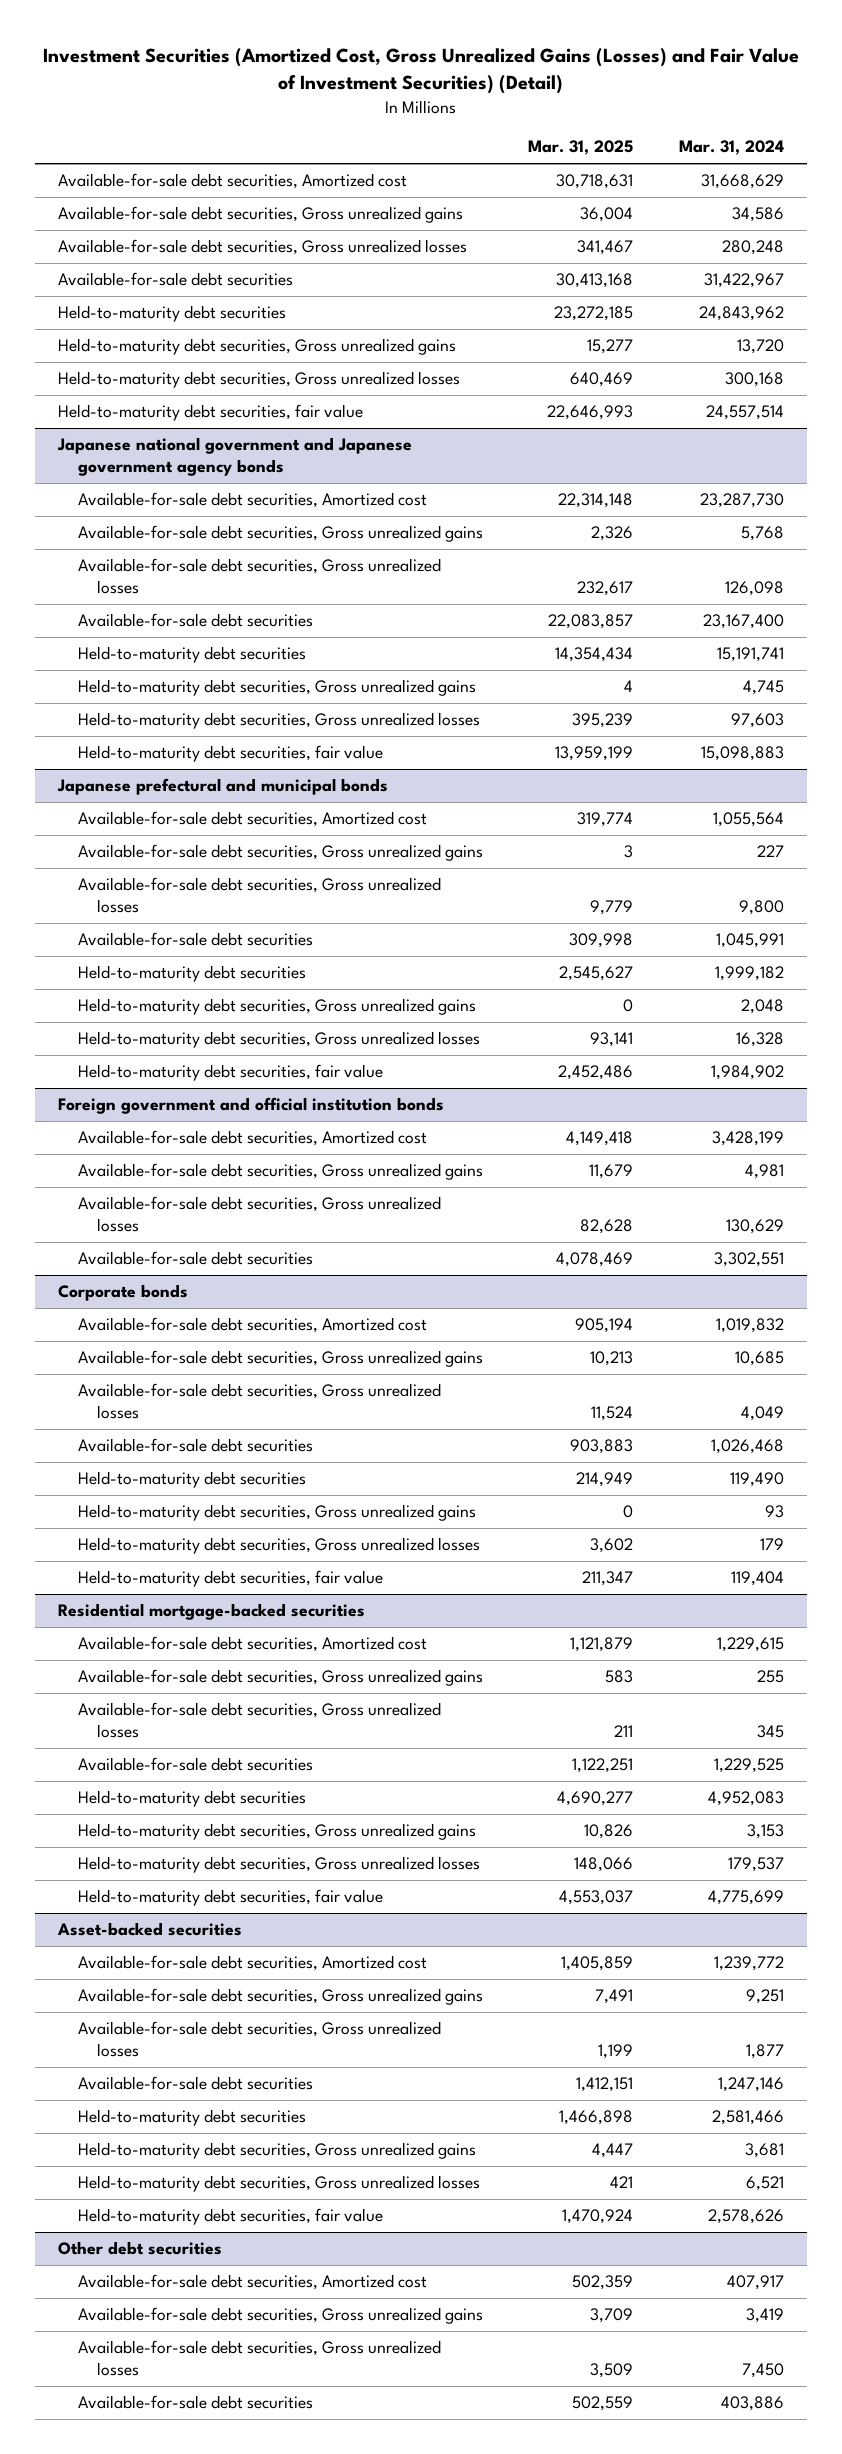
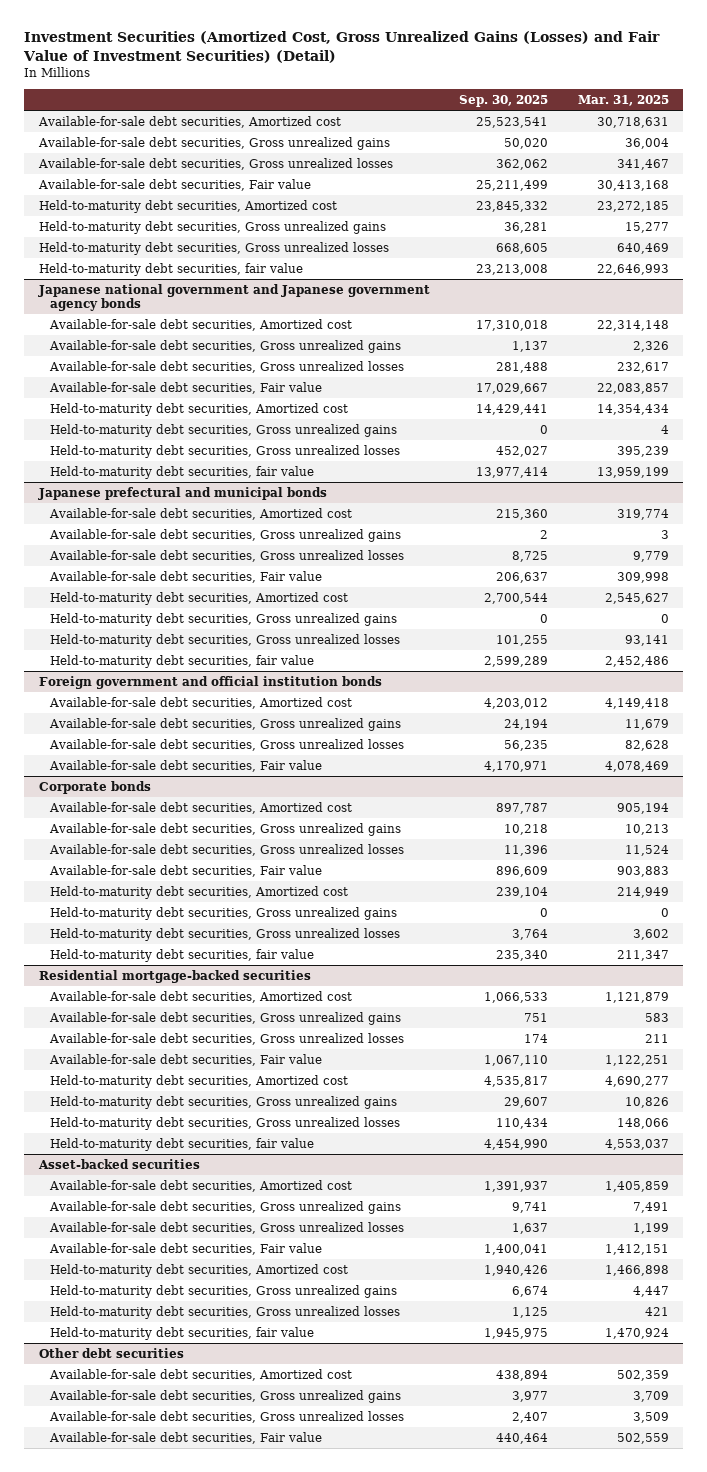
[679,140,785,156] Mar. 31, 2024 -> none
none -> [459,94,549,107] Sep. 30, 2025
[58,272,294,287] Available-for-sale debt securities -> [37,178,311,191] Available-for-sale debt securities, Fair value
[58,305,287,323] Held-to-maturity debt securities -> [38,199,337,213] Held-to-maturity debt securities, Amortized cost
[77,613,313,628] Available-for-sale debt securities -> [48,381,322,394] Available-for-sale debt securities, Fair value
[77,646,306,664] Held-to-maturity debt securities -> [49,402,348,416] Held-to-maturity debt securities, Amortized cost
[77,932,313,947] Available-for-sale debt securities -> [48,570,322,583] Available-for-sale debt securities, Fair value
[77,965,306,983] Held-to-maturity debt securities -> [49,591,348,605] Held-to-maturity debt securities, Amortized cost
[77,1251,313,1266] Available-for-sale debt securities -> [48,759,322,772] Available-for-sale debt securities, Fair value
[77,1438,313,1453] Available-for-sale debt securities -> [48,864,322,877] Available-for-sale debt securities, Fair value
[77,1471,306,1489] Held-to-maturity debt securities -> [49,885,348,899] Held-to-maturity debt securities, Amortized cost
[77,1757,313,1772] Available-for-sale debt securities -> [48,1053,322,1066] Available-for-sale debt securities, Fair value
[77,1790,306,1808] Held-to-maturity debt securities -> [49,1074,348,1088] Held-to-maturity debt securities, Amortized cost
[77,2076,313,2091] Available-for-sale debt securities -> [48,1242,322,1255] Available-for-sale debt securities, Fair value
[77,2109,306,2127] Held-to-maturity debt securities -> [49,1263,348,1277] Held-to-maturity debt securities, Amortized cost
[77,2395,313,2410] Available-for-sale debt securities -> [48,1431,322,1444] Available-for-sale debt securities, Fair value

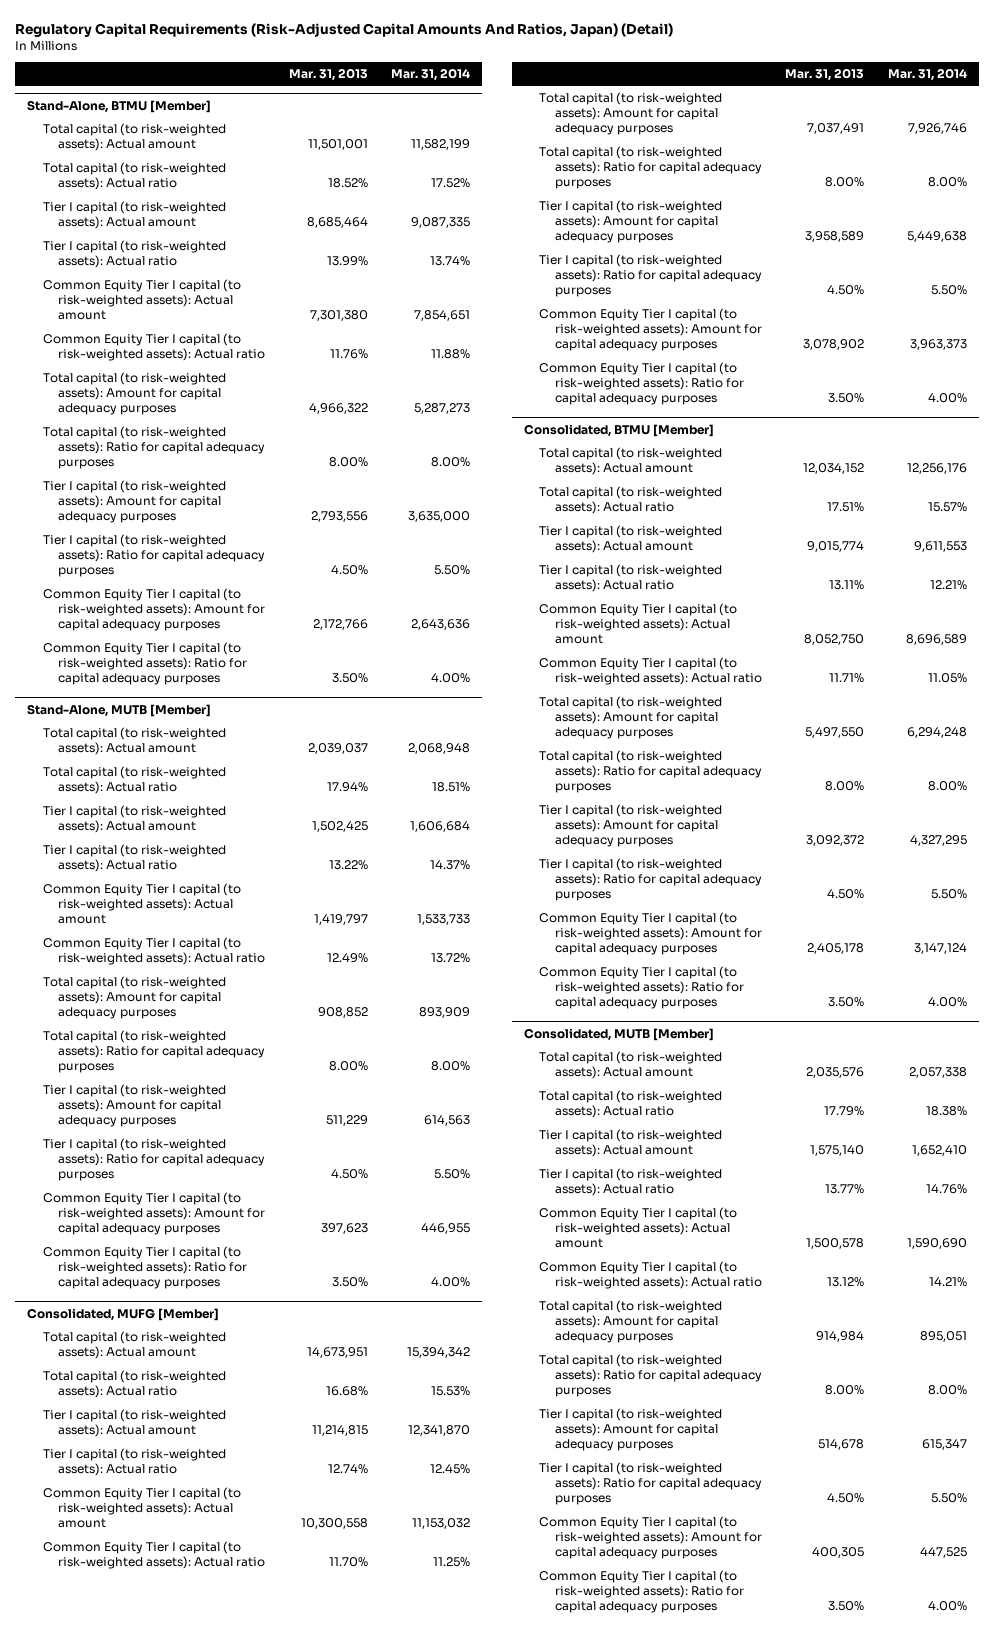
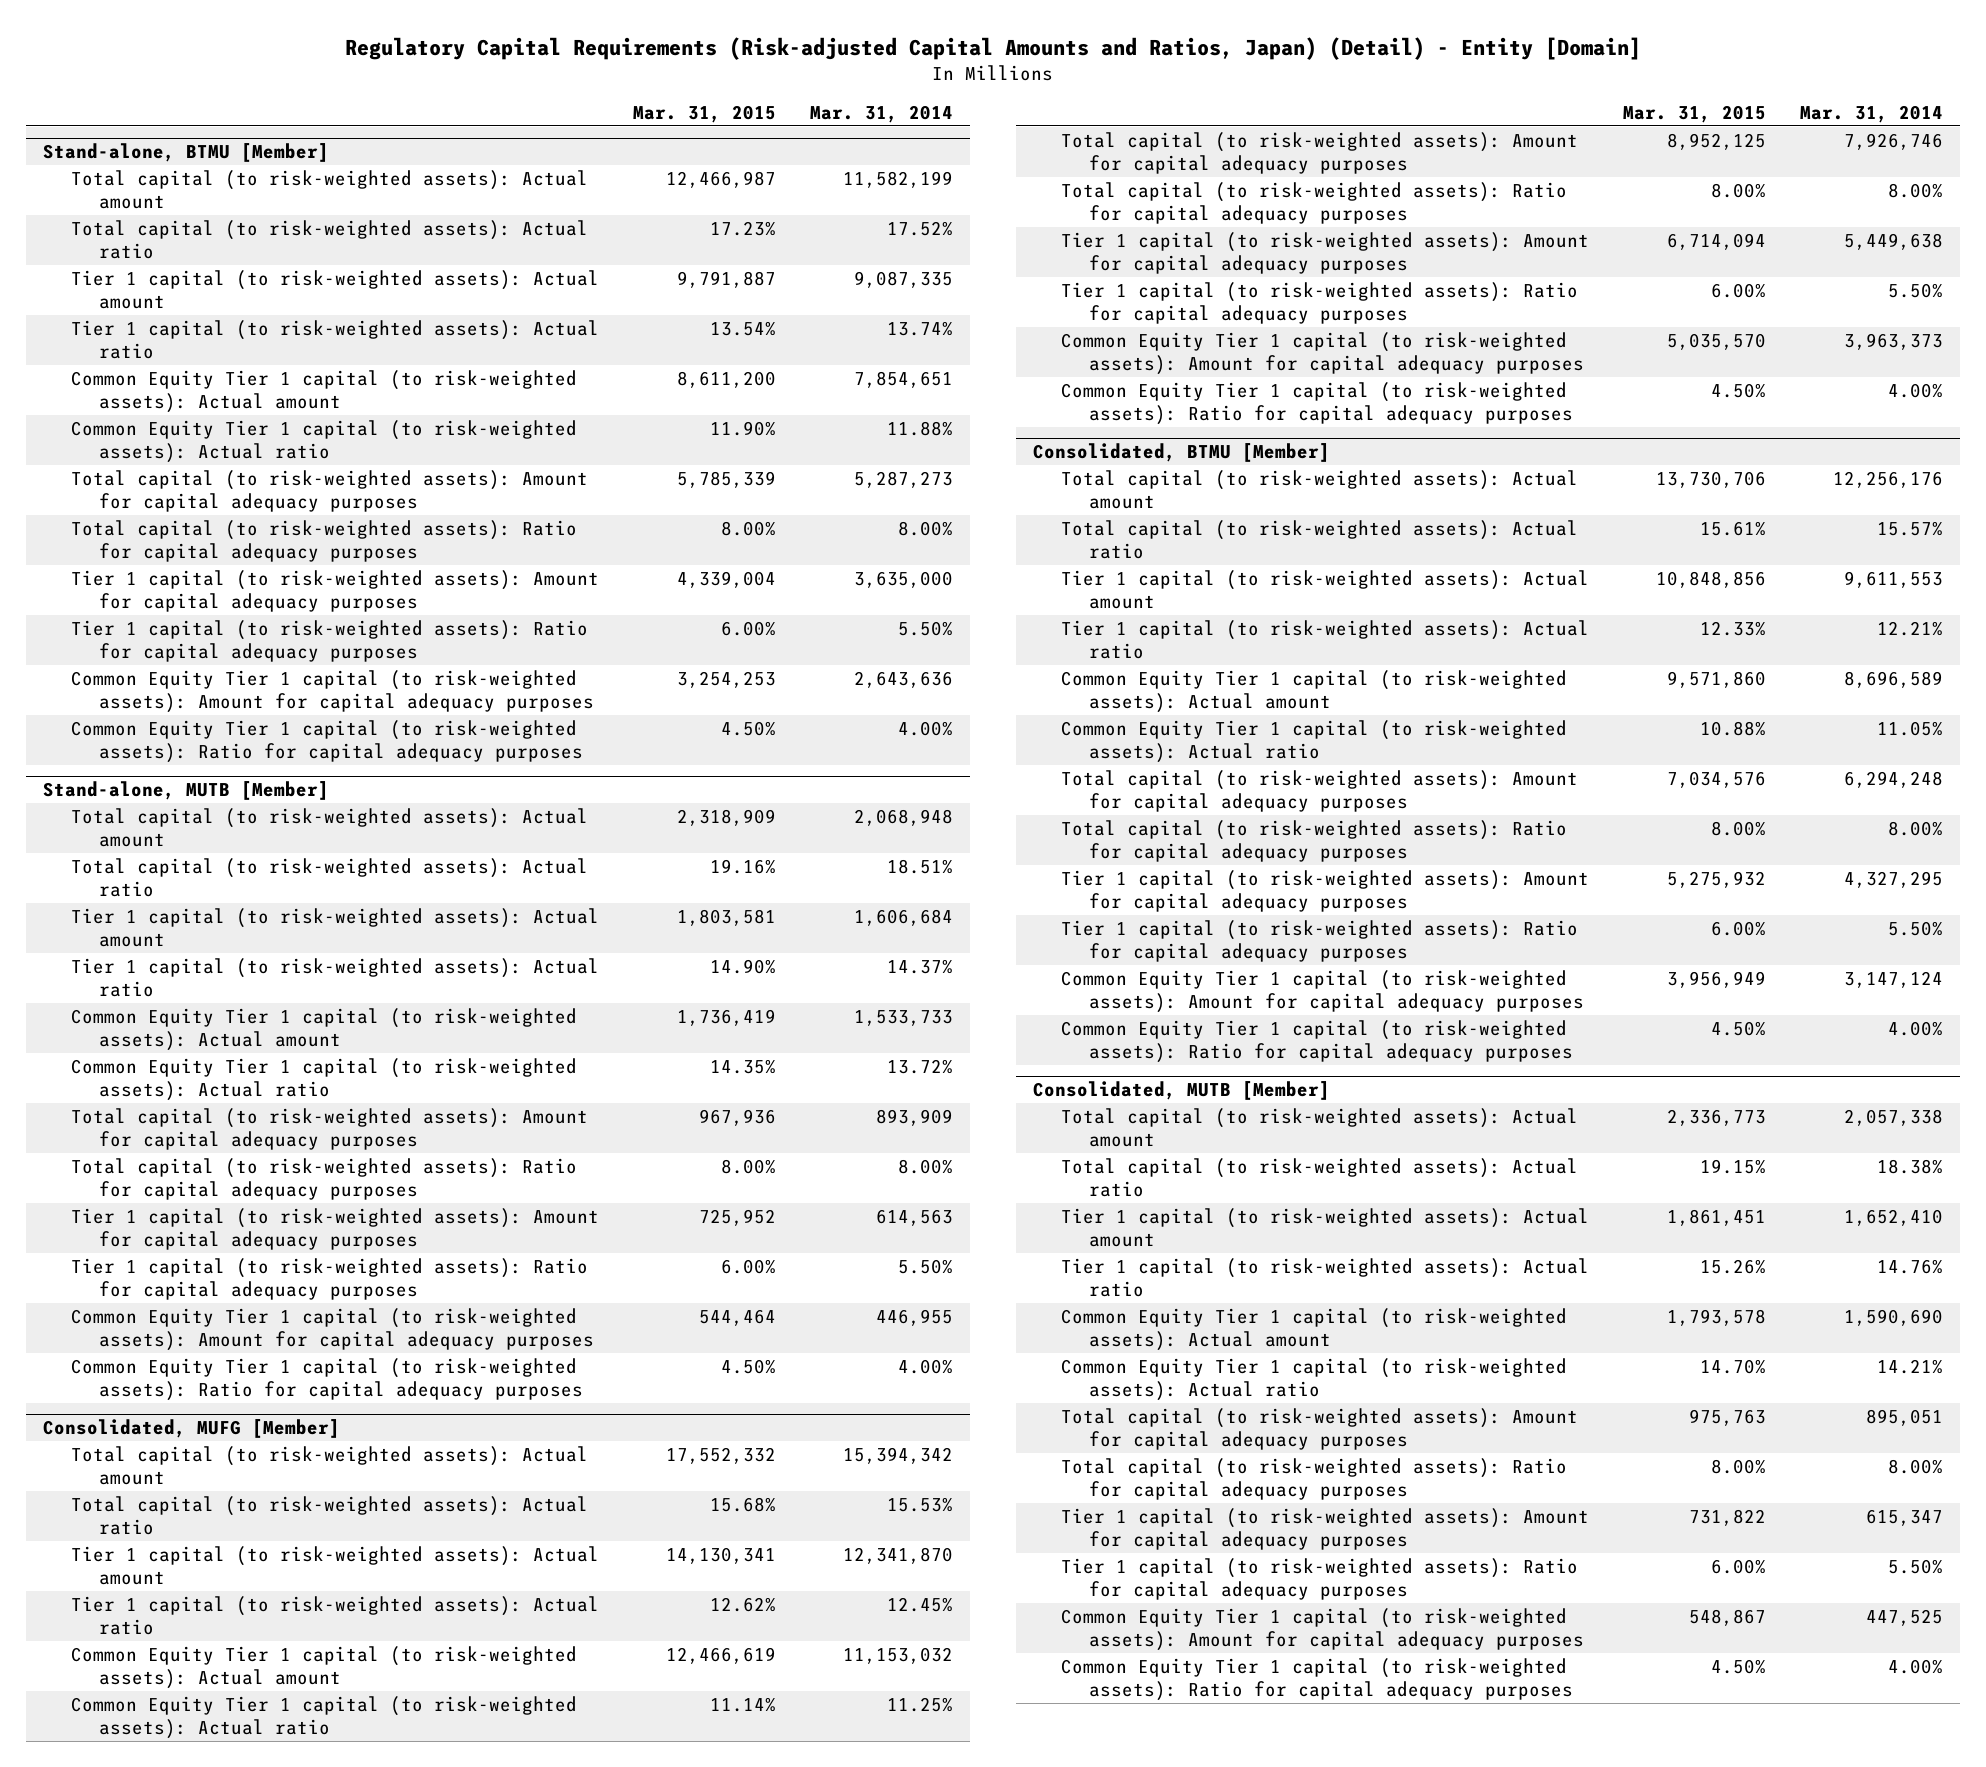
[15,22,674,37] Regulatory Capital Requirements (Risk-Adjusted Capital Amounts And Ratios, Japan) (Detail) -> [344,36,1641,60] Regulatory Capital Requirements (Risk-adjusted Capital Amounts and Ratios, Japan) (Detail) - Entity [Domain]
[288,67,368,81] Mar. 31, 2013 -> none
none -> [632,104,776,123] Mar. 31, 2015
[27,99,212,113] Stand-Alone, BTMU [Member] -> [43,143,330,163] Stand-alone, BTMU [Member]
[42,201,226,230] Tier I capital (to risk-weighted assets): Actual amount -> [70,270,599,309] Tier 1 capital (to risk-weighted assets): Actual amount
[42,240,226,269] Tier I capital (to risk-weighted assets): Actual ratio -> [70,320,599,359] Tier 1 capital (to risk-weighted assets): Actual ratio
[42,279,241,321] Common Equity Tier I capital (to risk-weighted assets): Actual amount -> [70,370,577,413] Common Equity Tier 1 capital (to risk-weighted assets): Actual amount
[42,333,265,362] Common Equity Tier I capital (to risk-weighted assets): Actual ratio -> [70,420,577,463] Common Equity Tier 1 capital (to risk-weighted assets): Actual ratio
[42,480,226,524] Tier I capital (to risk-weighted assets): Amount for capital adequacy purposes -> [70,570,599,612] Tier 1 capital (to risk-weighted assets): Amount for capital adequacy purposes
[42,534,265,578] Tier I capital (to risk-weighted assets): Ratio for capital adequacy purposes -> [70,620,588,662] Tier 1 capital (to risk-weighted assets): Ratio for capital adequacy purposes
[42,588,265,632] Common Equity Tier I capital (to risk-weighted assets): Amount for capital adequacy purposes -> [70,670,594,713] Common Equity Tier 1 capital (to risk-weighted assets): Amount for capital adequacy purposes
[42,642,247,686] Common Equity Tier I capital (to risk-weighted assets): Ratio for capital adequacy purposes -> [70,720,583,763] Common Equity Tier 1 capital (to risk-weighted assets): Ratio for capital adequacy purposes
[27,703,212,717] Stand-Alone, MUTB [Member] -> [43,781,330,801] Stand-alone, MUTB [Member]
[42,805,226,834] Tier I capital (to risk-weighted assets): Actual amount -> [70,908,599,947] Tier 1 capital (to risk-weighted assets): Actual amount
[42,844,226,873] Tier I capital (to risk-weighted assets): Actual ratio -> [70,958,599,997] Tier 1 capital (to risk-weighted assets): Actual ratio
[42,883,241,925] Common Equity Tier I capital (to risk-weighted assets): Actual amount -> [70,1008,577,1051] Common Equity Tier 1 capital (to risk-weighted assets): Actual amount
[42,937,265,966] Common Equity Tier I capital (to risk-weighted assets): Actual ratio -> [70,1058,577,1101] Common Equity Tier 1 capital (to risk-weighted assets): Actual ratio
[42,1084,226,1128] Tier I capital (to risk-weighted assets): Amount for capital adequacy purposes -> [70,1208,599,1250] Tier 1 capital (to risk-weighted assets): Amount for capital adequacy purposes
[42,1138,265,1182] Tier I capital (to risk-weighted assets): Ratio for capital adequacy purposes -> [70,1258,588,1300] Tier 1 capital (to risk-weighted assets): Ratio for capital adequacy purposes
[42,1192,265,1236] Common Equity Tier I capital (to risk-weighted assets): Amount for capital adequacy purposes -> [70,1308,594,1351] Common Equity Tier 1 capital (to risk-weighted assets): Amount for capital adequacy purposes
[42,1246,247,1290] Common Equity Tier I capital (to risk-weighted assets): Ratio for capital adequacy purposes -> [70,1358,583,1401] Common Equity Tier 1 capital (to risk-weighted assets): Ratio for capital adequacy purposes
[42,1409,226,1438] Tier I capital (to risk-weighted assets): Actual amount -> [70,1546,599,1585] Tier 1 capital (to risk-weighted assets): Actual amount
[42,1448,226,1477] Tier I capital (to risk-weighted assets): Actual ratio -> [70,1596,599,1635] Tier 1 capital (to risk-weighted assets): Actual ratio
[42,1487,241,1529] Common Equity Tier I capital (to risk-weighted assets): Actual amount -> [70,1646,577,1689] Common Equity Tier 1 capital (to risk-weighted assets): Actual amount
[42,1541,265,1570] Common Equity Tier I capital (to risk-weighted assets): Actual ratio -> [70,1696,577,1739] Common Equity Tier 1 capital (to risk-weighted assets): Actual ratio
[539,200,723,244] Tier I capital (to risk-weighted assets): Amount for capital adequacy purposes -> [1060,232,1589,274] Tier 1 capital (to risk-weighted assets): Amount for capital adequacy purposes
[539,254,762,298] Tier I capital (to risk-weighted assets): Ratio for capital adequacy purposes -> [1060,282,1578,324] Tier 1 capital (to risk-weighted assets): Ratio for capital adequacy purposes
[539,308,762,352] Common Equity Tier I capital (to risk-weighted assets): Amount for capital adequacy purposes -> [1060,332,1584,375] Common Equity Tier 1 capital (to risk-weighted assets): Amount for capital adequacy purposes
[539,362,744,406] Common Equity Tier I capital (to risk-weighted assets): Ratio for capital adequacy purposes -> [1060,382,1573,425] Common Equity Tier 1 capital (to risk-weighted assets): Ratio for capital adequacy purposes
[539,525,723,554] Tier I capital (to risk-weighted assets): Actual amount -> [1060,570,1589,609] Tier 1 capital (to risk-weighted assets): Actual amount
[539,564,723,593] Tier I capital (to risk-weighted assets): Actual ratio -> [1060,620,1589,659] Tier 1 capital (to risk-weighted assets): Actual ratio
[539,603,738,645] Common Equity Tier I capital (to risk-weighted assets): Actual amount -> [1060,670,1567,713] Common Equity Tier 1 capital (to risk-weighted assets): Actual amount
[539,657,762,686] Common Equity Tier I capital (to risk-weighted assets): Actual ratio -> [1060,720,1567,763] Common Equity Tier 1 capital (to risk-weighted assets): Actual ratio
[539,804,723,848] Tier I capital (to risk-weighted assets): Amount for capital adequacy purposes -> [1060,870,1589,912] Tier 1 capital (to risk-weighted assets): Amount for capital adequacy purposes
[539,858,762,902] Tier I capital (to risk-weighted assets): Ratio for capital adequacy purposes -> [1060,920,1578,962] Tier 1 capital (to risk-weighted assets): Ratio for capital adequacy purposes
[539,912,762,956] Common Equity Tier I capital (to risk-weighted assets): Amount for capital adequacy purposes -> [1060,970,1584,1013] Common Equity Tier 1 capital (to risk-weighted assets): Amount for capital adequacy purposes
[539,966,744,1010] Common Equity Tier I capital (to risk-weighted assets): Ratio for capital adequacy purposes -> [1060,1020,1573,1063] Common Equity Tier 1 capital (to risk-weighted assets): Ratio for capital adequacy purposes
[539,1129,723,1158] Tier I capital (to risk-weighted assets): Actual amount -> [1060,1208,1589,1247] Tier 1 capital (to risk-weighted assets): Actual amount
[539,1168,723,1197] Tier I capital (to risk-weighted assets): Actual ratio -> [1060,1258,1589,1297] Tier 1 capital (to risk-weighted assets): Actual ratio
[539,1207,738,1249] Common Equity Tier I capital (to risk-weighted assets): Actual amount -> [1060,1308,1567,1351] Common Equity Tier 1 capital (to risk-weighted assets): Actual amount
[539,1261,762,1290] Common Equity Tier I capital (to risk-weighted assets): Actual ratio -> [1060,1358,1567,1401] Common Equity Tier 1 capital (to risk-weighted assets): Actual ratio
[539,1408,723,1452] Tier I capital (to risk-weighted assets): Amount for capital adequacy purposes -> [1060,1508,1589,1550] Tier 1 capital (to risk-weighted assets): Amount for capital adequacy purposes
[539,1462,762,1506] Tier I capital (to risk-weighted assets): Ratio for capital adequacy purposes -> [1060,1558,1578,1600] Tier 1 capital (to risk-weighted assets): Ratio for capital adequacy purposes
[539,1516,762,1560] Common Equity Tier I capital (to risk-weighted assets): Amount for capital adequacy purposes -> [1060,1608,1584,1651] Common Equity Tier 1 capital (to risk-weighted assets): Amount for capital adequacy purposes
[539,1570,744,1614] Common Equity Tier I capital (to risk-weighted assets): Ratio for capital adequacy purposes -> [1060,1658,1573,1701] Common Equity Tier 1 capital (to risk-weighted assets): Ratio for capital adequacy purposes

